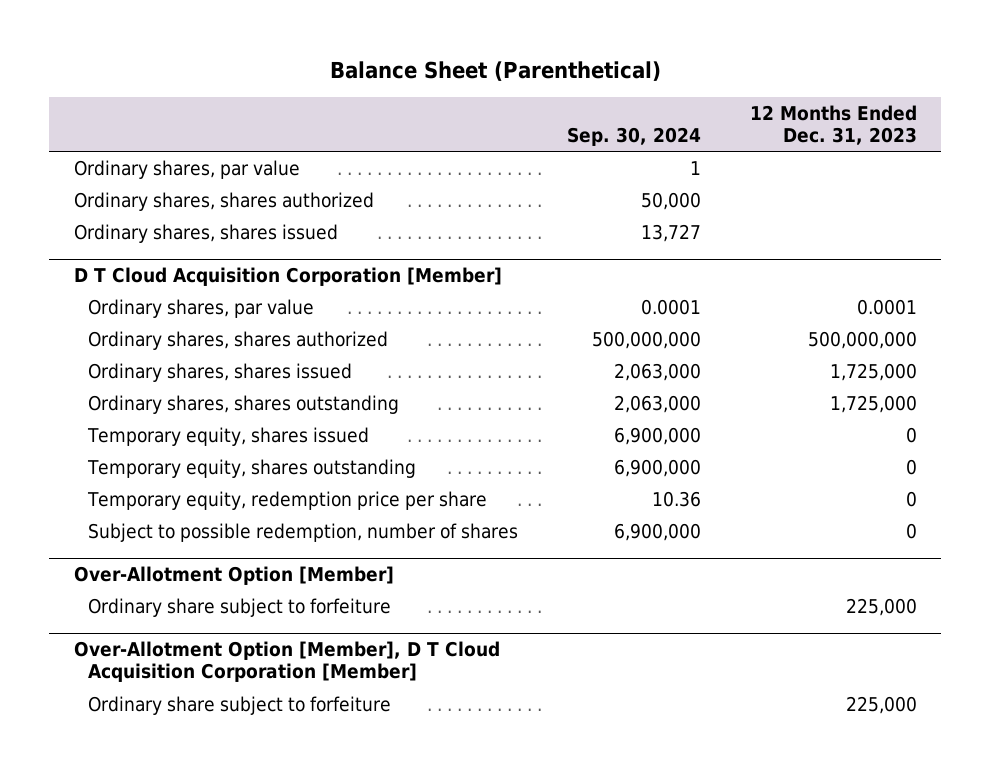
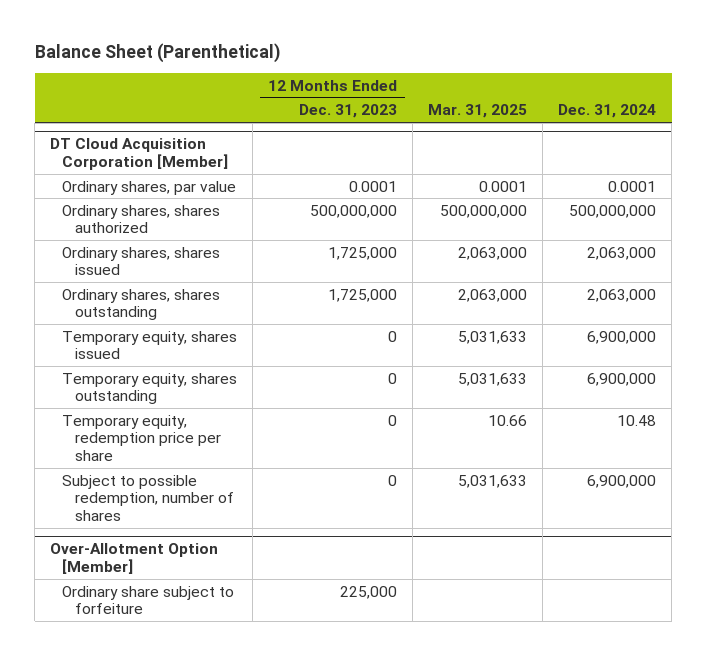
[566,126,701,146] Sep. 30, 2024 -> none
none -> [428,104,528,119] Mar. 31, 2025
none -> [558,104,657,119] Dec. 31, 2024
[73,160,300,180] Ordinary shares, par value -> none
[73,192,374,212] Ordinary shares, shares authorized -> none
[73,224,338,244] Ordinary shares, shares issued -> none
[73,267,502,287] D T Cloud Acquisition Corporation [Member] -> [50,138,229,170] DT Cloud Acquisition Corporation [Member]
[73,641,500,683] Over-Allotment Option [Member], D T Cloud Acquisition Corporation [Member] -> none
[87,696,391,716] Ordinary share subject to forfeiture -> none

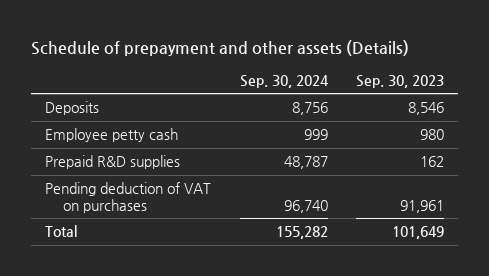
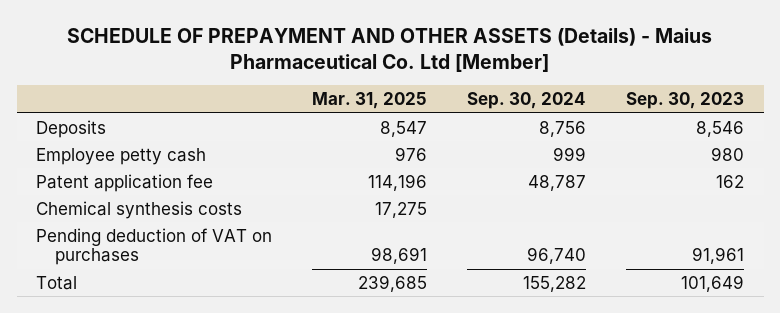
[30,39,409,56] Schedule of prepayment and other assets (Details) -> [67,27,713,72] SCHEDULE OF PREPAYMENT AND OTHER ASSETS (Details) - Maius Pharmaceutical Co. Ltd [Member]
none -> [312,92,428,110] Mar. 31, 2025
[45,155,181,170] Prepaid R&D supplies -> [36,173,214,192] Patent application fee
none -> [36,200,243,219] Chemical synthesis costs

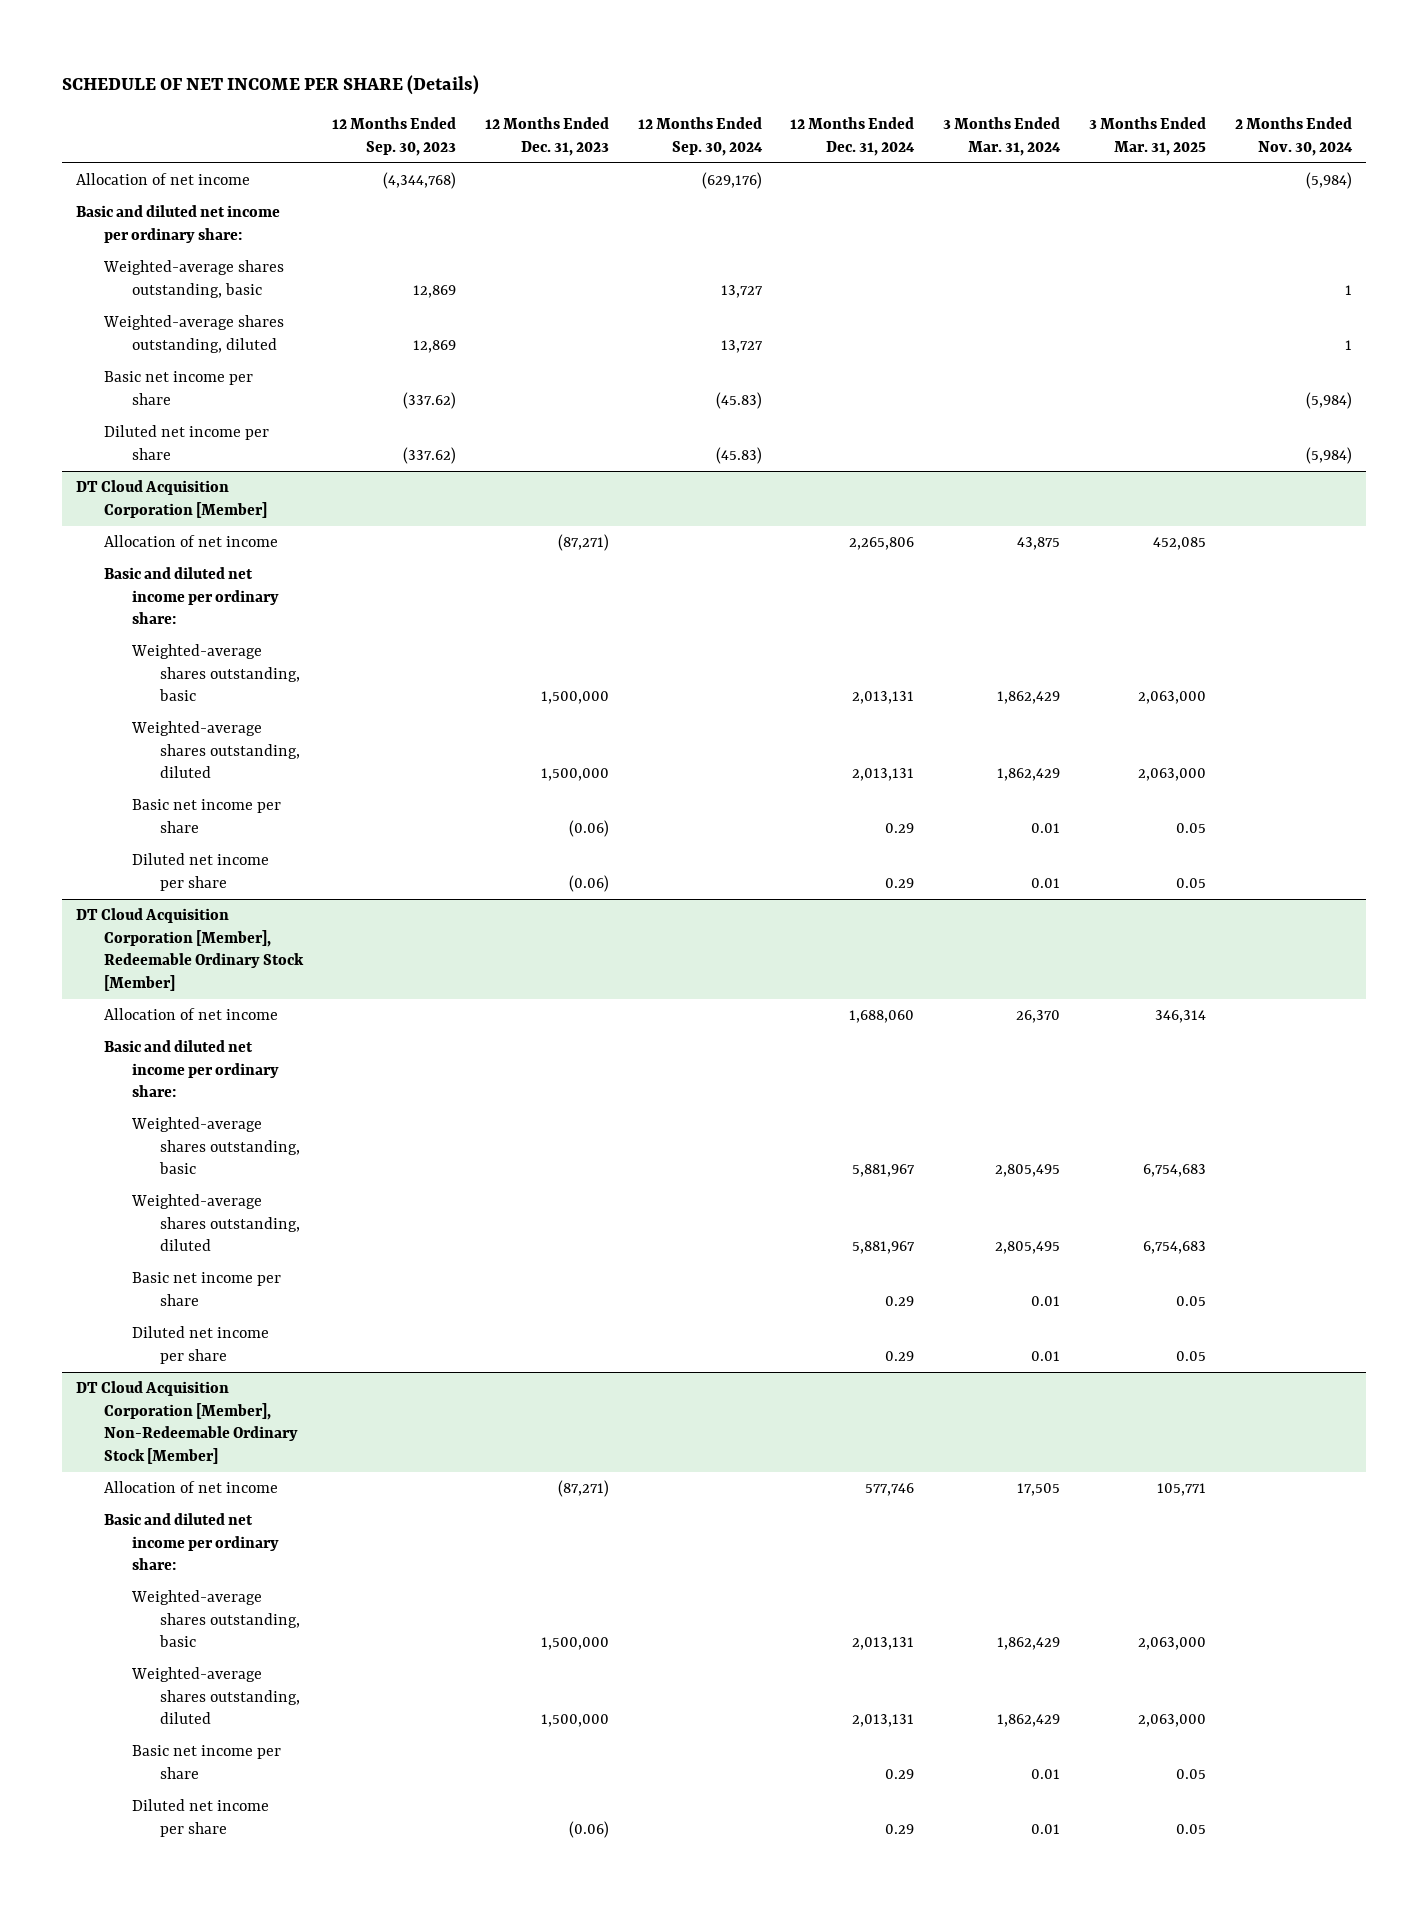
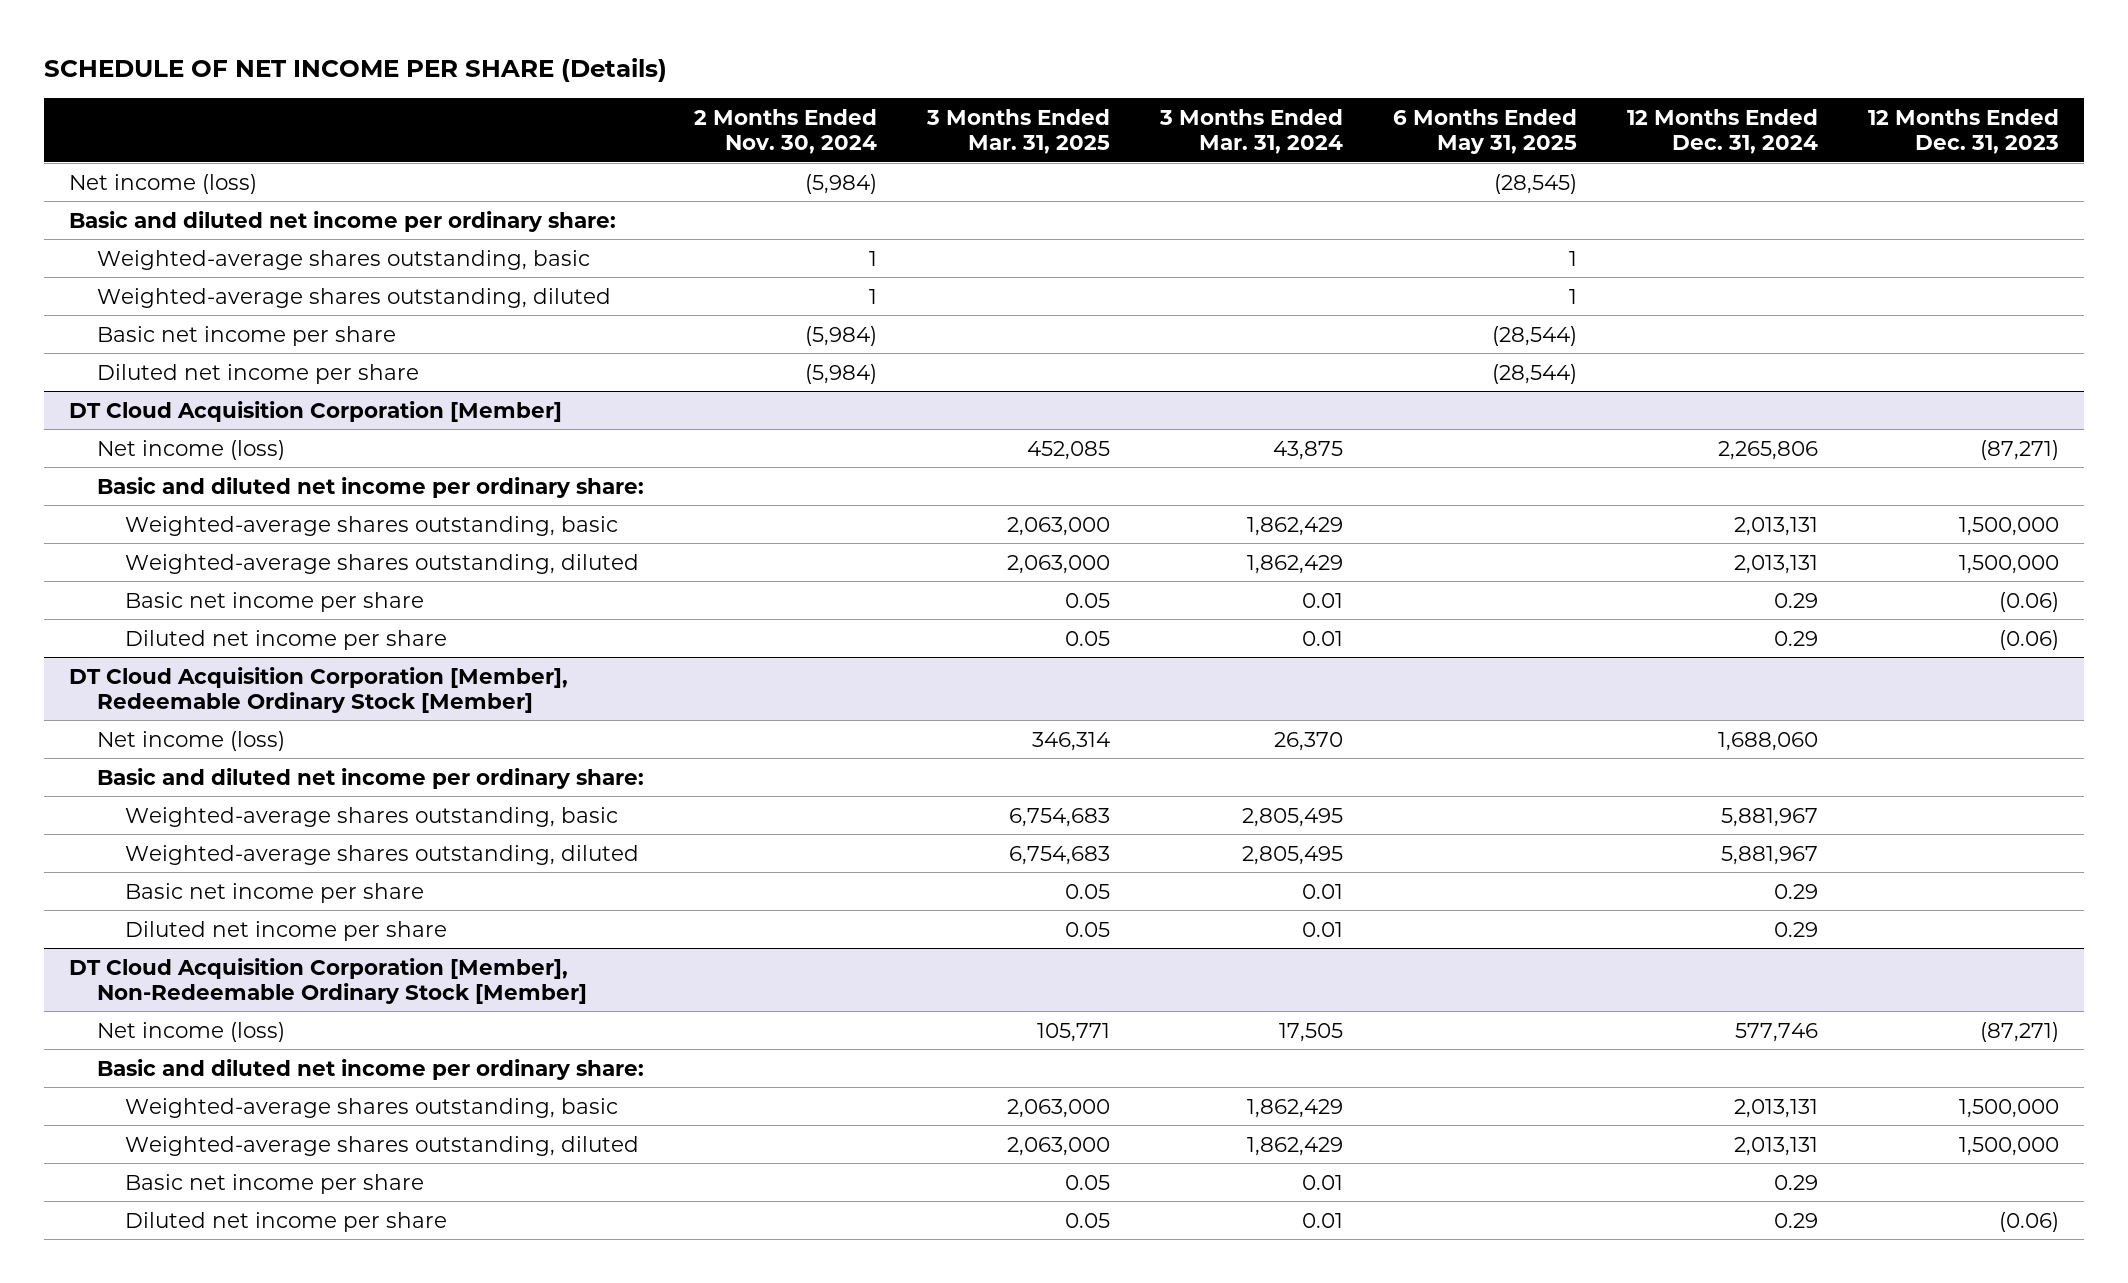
[332,116,457,156] 12 Months Ended Sep. 30, 2023 -> none
[637,116,763,156] 12 Months Ended Sep. 30, 2024 -> none
none -> [1392,108,1577,154] 6 Months Ended May 31, 2025
[76,173,251,186] Allocation of net income -> [68,173,257,194] Net income (loss)
[104,535,279,548] Allocation of net income -> [96,439,285,460] Net income (loss)
[104,1008,279,1021] Allocation of net income -> [96,730,285,751] Net income (loss)
[104,1481,279,1494] Allocation of net income -> [96,1021,285,1042] Net income (loss)

